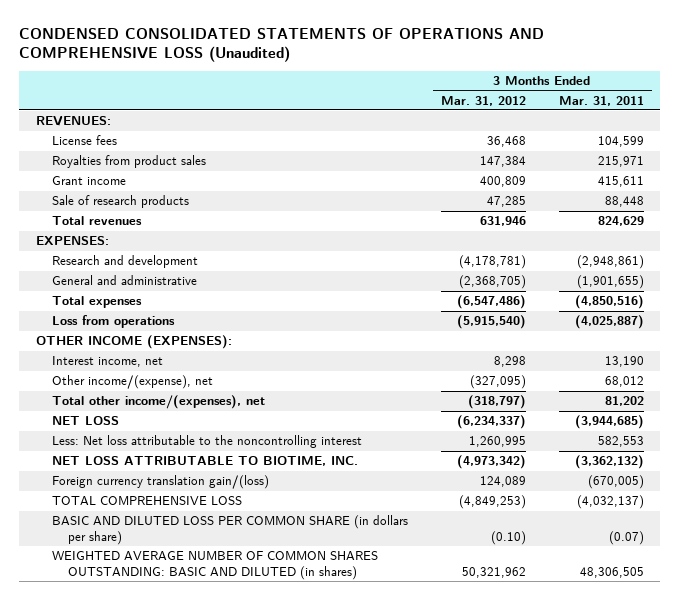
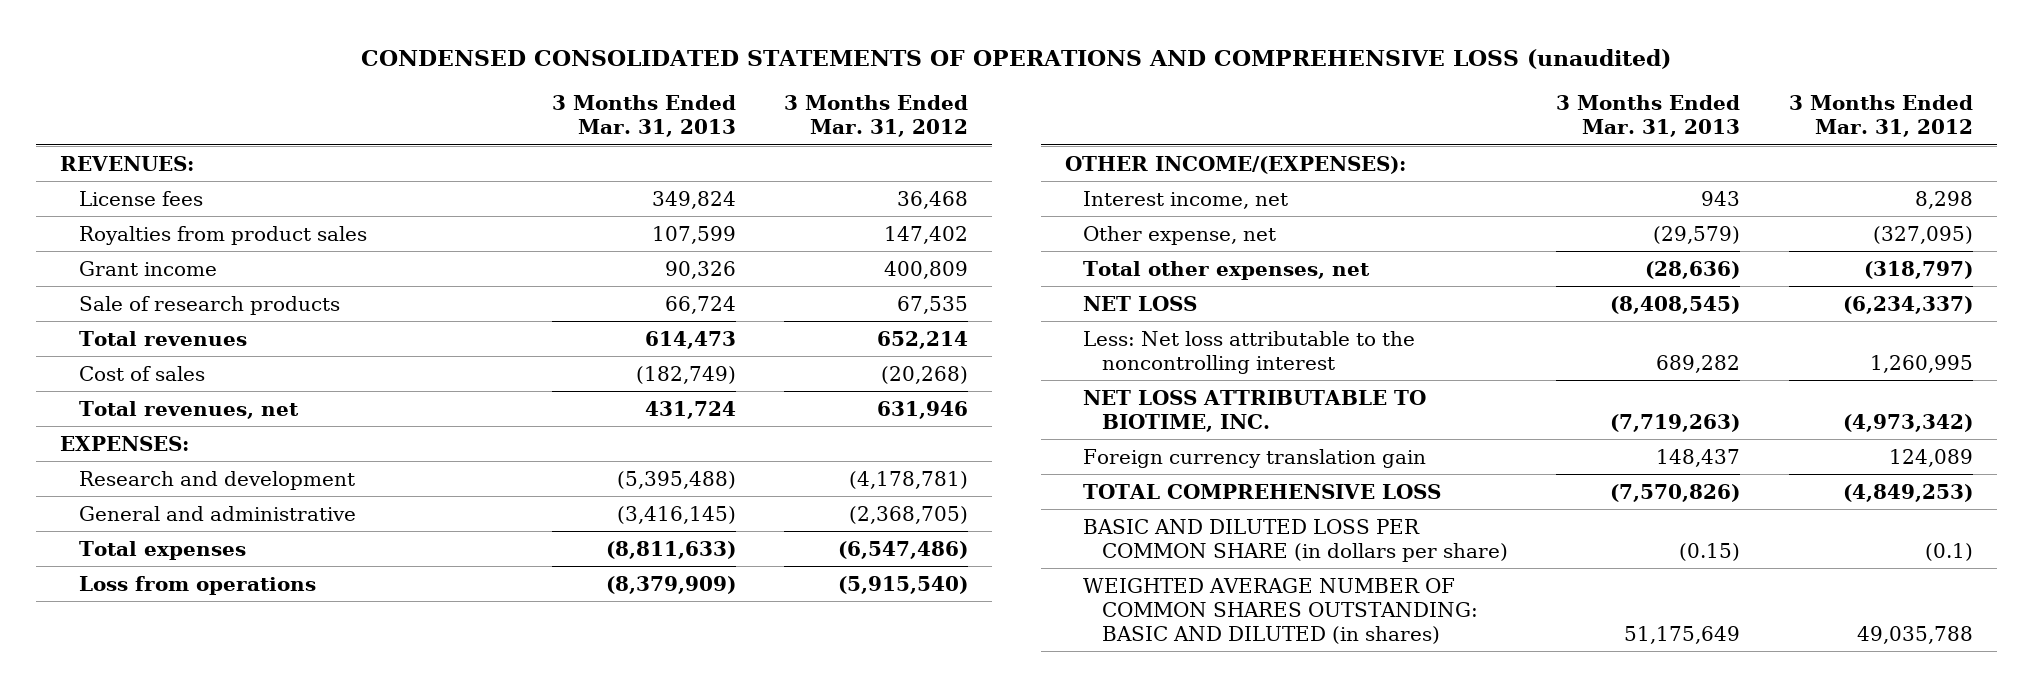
[19,27,545,63] CONDENSED CONSOLIDATED STATEMENTS OF OPERATIONS AND COMPREHENSIVE LOSS (Unaudited) -> [361,49,1672,70] CONDENSED CONSOLIDATED STATEMENTS OF OPERATIONS AND COMPREHENSIVE LOSS (unaudited)
[558,95,644,106] Mar. 31, 2011 -> none
none -> [551,95,736,138] 3 Months Ended Mar. 31, 2013
[479,156,526,168] 147,384 -> [884,225,969,244] 147,402
[486,196,526,208] 47,285 -> [897,295,969,314] 67,535
[479,216,526,227] 631,946 -> [877,330,969,349] 652,214
none -> [78,365,205,381] Cost of sales
none -> [78,400,299,419] Total revenues, net
[35,335,232,350] OTHER INCOME (EXPENSES): -> [1064,155,1406,174] OTHER INCOME/(EXPENSES):
[51,375,213,390] Other income/(expense), net -> [1083,225,1277,245] Other expense, net
[51,395,265,410] Total other income/(expenses), net -> [1083,260,1371,280] Total other expenses, net
[51,475,269,490] Foreign currency translation gain/(loss) -> [1083,448,1427,468] Foreign currency translation gain
[490,530,526,545] (0.10) -> [1924,542,1973,561] (0.1)
[461,566,526,578] 50,321,962 -> [1856,625,1973,644] 49,035,788

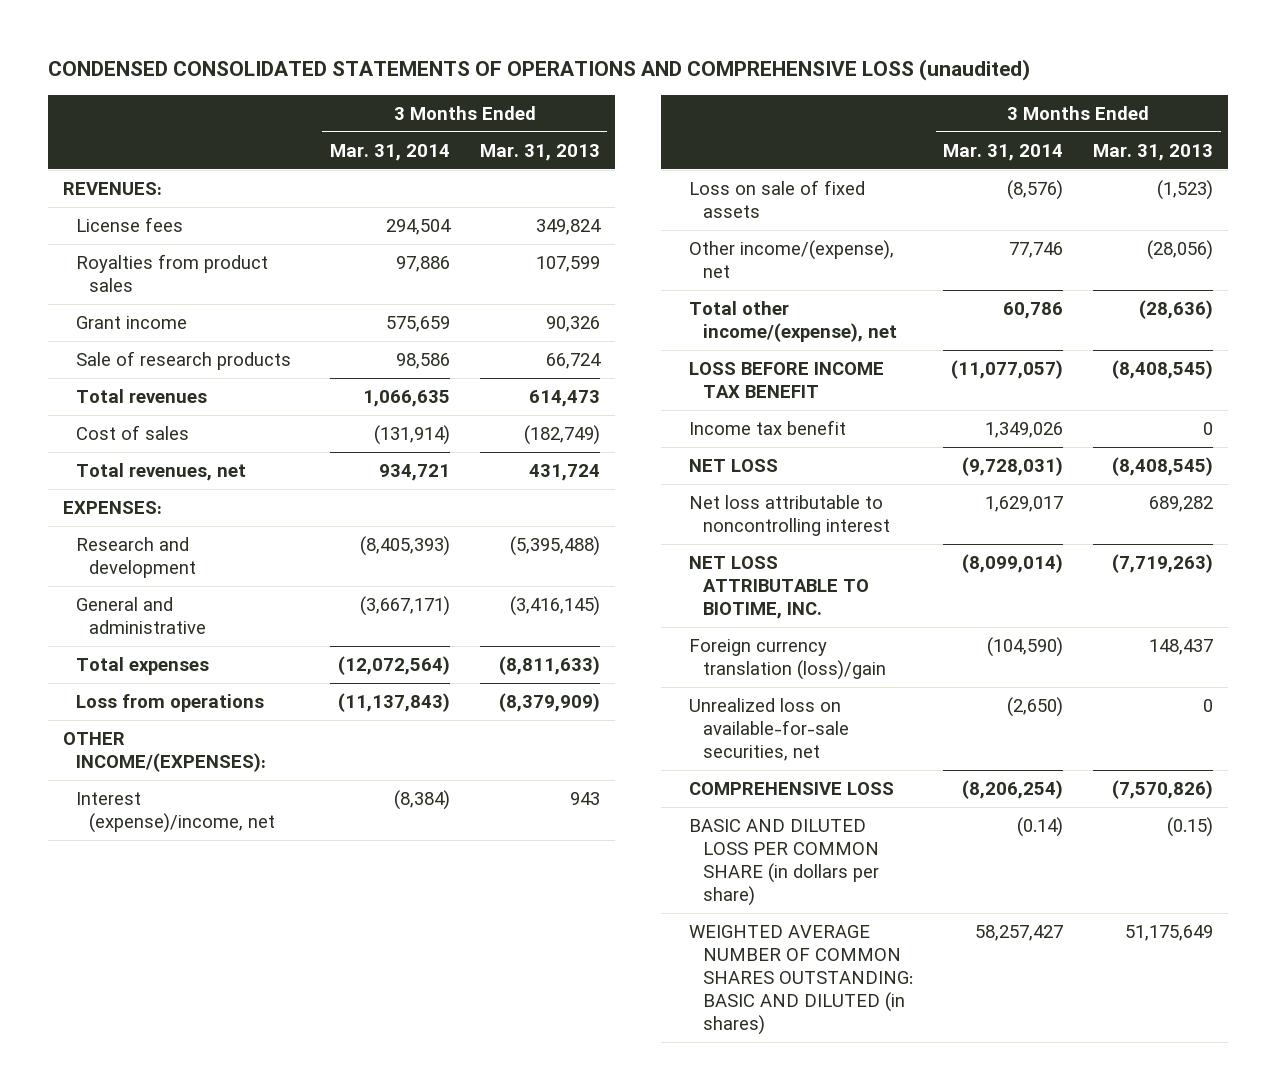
[784,95,969,138] 3 Months Ended Mar. 31, 2012 -> none
none -> [329,143,450,161] Mar. 31, 2014
[1083,190,1289,209] Interest income, net -> [76,792,276,833] Interest (expense)/income, net
none -> [689,180,866,218] Loss on sale of fixed assets
[1083,225,1277,245] Other expense, net -> [689,240,895,278] Other income/(expense), net
[1653,225,1741,244] (29,579) -> [1147,240,1214,261] (28,056)
[1083,260,1371,280] Total other expenses, net -> [689,301,897,342] Total other income/(expense), net
none -> [689,362,885,398] LOSS BEFORE INCOME TAX BENEFIT
none -> [689,420,847,436] Income tax benefit
[1083,330,1416,374] Less: Net loss attributable to the noncontrolling interest -> [689,495,890,536] Net loss attributable to noncontrolling interest
[1083,448,1427,468] Foreign currency translation gain -> [689,639,886,680] Foreign currency translation (loss)/gain
none -> [689,698,849,761] Unrealized loss on available-for-sale securities, net
[1083,483,1442,499] TOTAL COMPREHENSIVE LOSS -> [689,782,895,796] COMPREHENSIVE LOSS

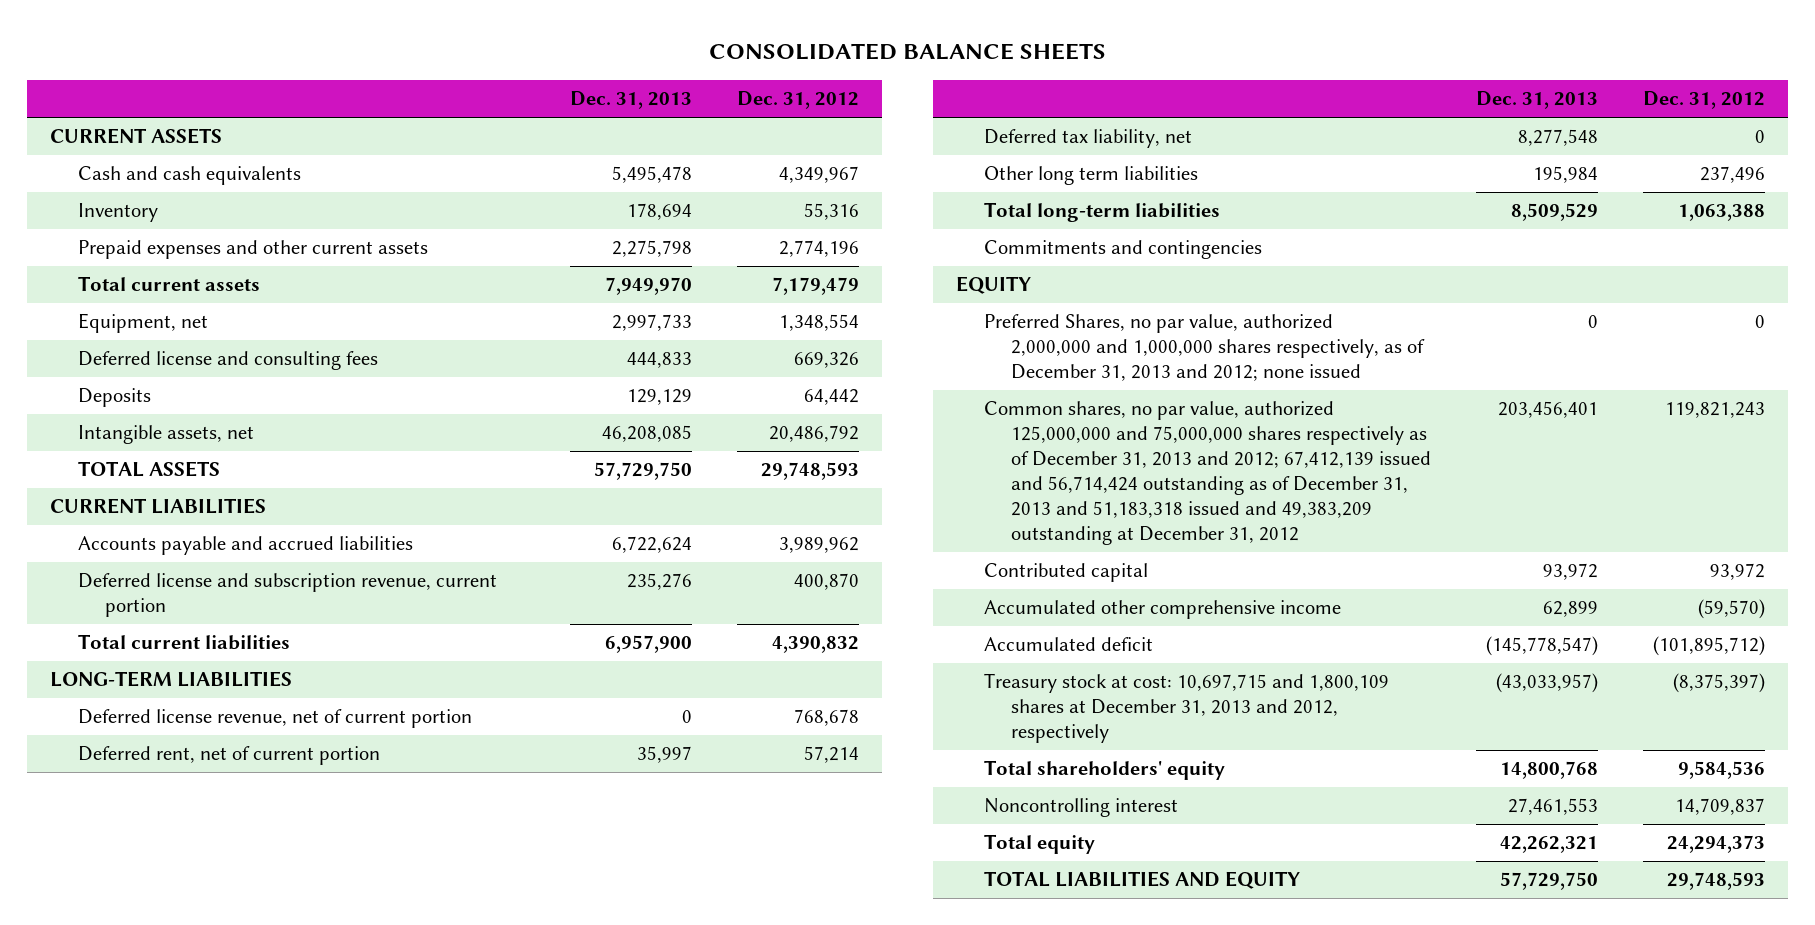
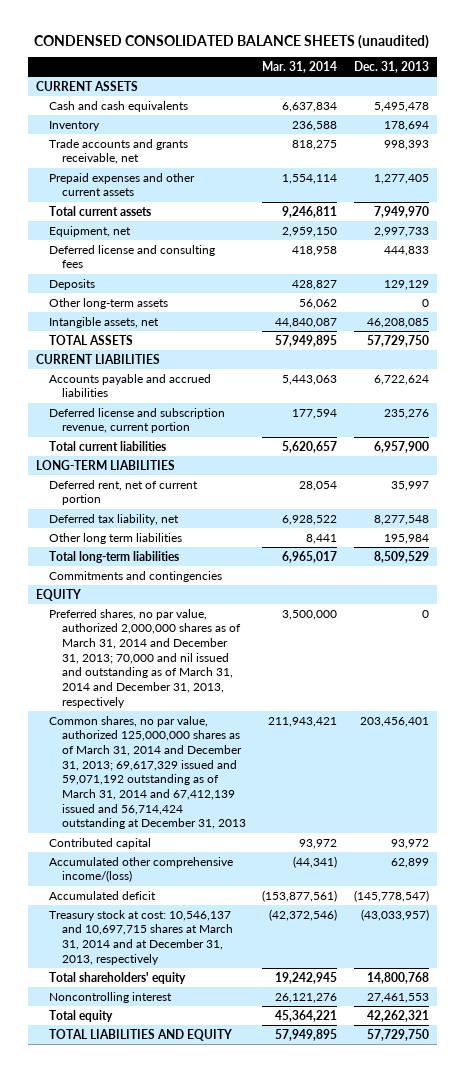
[708,43,1106,61] CONSOLIDATED BALANCE SHEETS -> [34,34,430,49] CONDENSED CONSOLIDATED BALANCE SHEETS (unaudited)
[737,91,860,110] Dec. 31, 2012 -> none
none -> [262,60,338,73] Mar. 31, 2014
none -> [48,138,188,165] Trade accounts and grants receivable, net
[612,240,693,258] 2,275,798 -> [373,173,429,184] 1,277,405
none -> [48,297,168,309] Other long-term assets
[77,709,472,729] Deferred license revenue, net of current portion -> none
[983,314,1426,382] Preferred Shares, no par value, authorized 2,000,000 and 1,000,000 shares respectively, as of December 31, 2013 and 2012; none issued -> [48,608,241,708] Preferred shares, no par value, authorized 2,000,000 shares as of March 31, 2014 and December 31, 2013; 70,000 and nil issued and outstanding as of March 31, 2014 and December 31, 2013, respectively
[983,401,1432,546] Common shares, no par value, authorized 125,000,000 and 75,000,000 shares respectively as of December 31, 2013 and 2012; 67,412,139 issued and 56,714,424 outstanding as of December 31, 2013 and 51,183,318 issued and 49,383,209 outstanding at December 31, 2012 -> [48,715,246,830] Common shares, no par value, authorized 125,000,000 shares as of March 31, 2014 and December 31, 2013; 69,617,329 issued and 59,071,192 outstanding as of March 31, 2014 and 67,412,139 issued and 56,714,424 outstanding at December 31, 2013
[983,600,1341,620] Accumulated other comprehensive income -> [48,856,233,883] Accumulated other comprehensive income/(loss)
[983,673,1389,744] Treasury stock at cost: 10,697,715 and 1,800,109 shares at December 31, 2013 and 2012, respectively -> [48,909,233,965] Treasury stock at cost: 10,546,137 and 10,697,715 shares at March 31, 2014 and at December 31, 2013, respectively

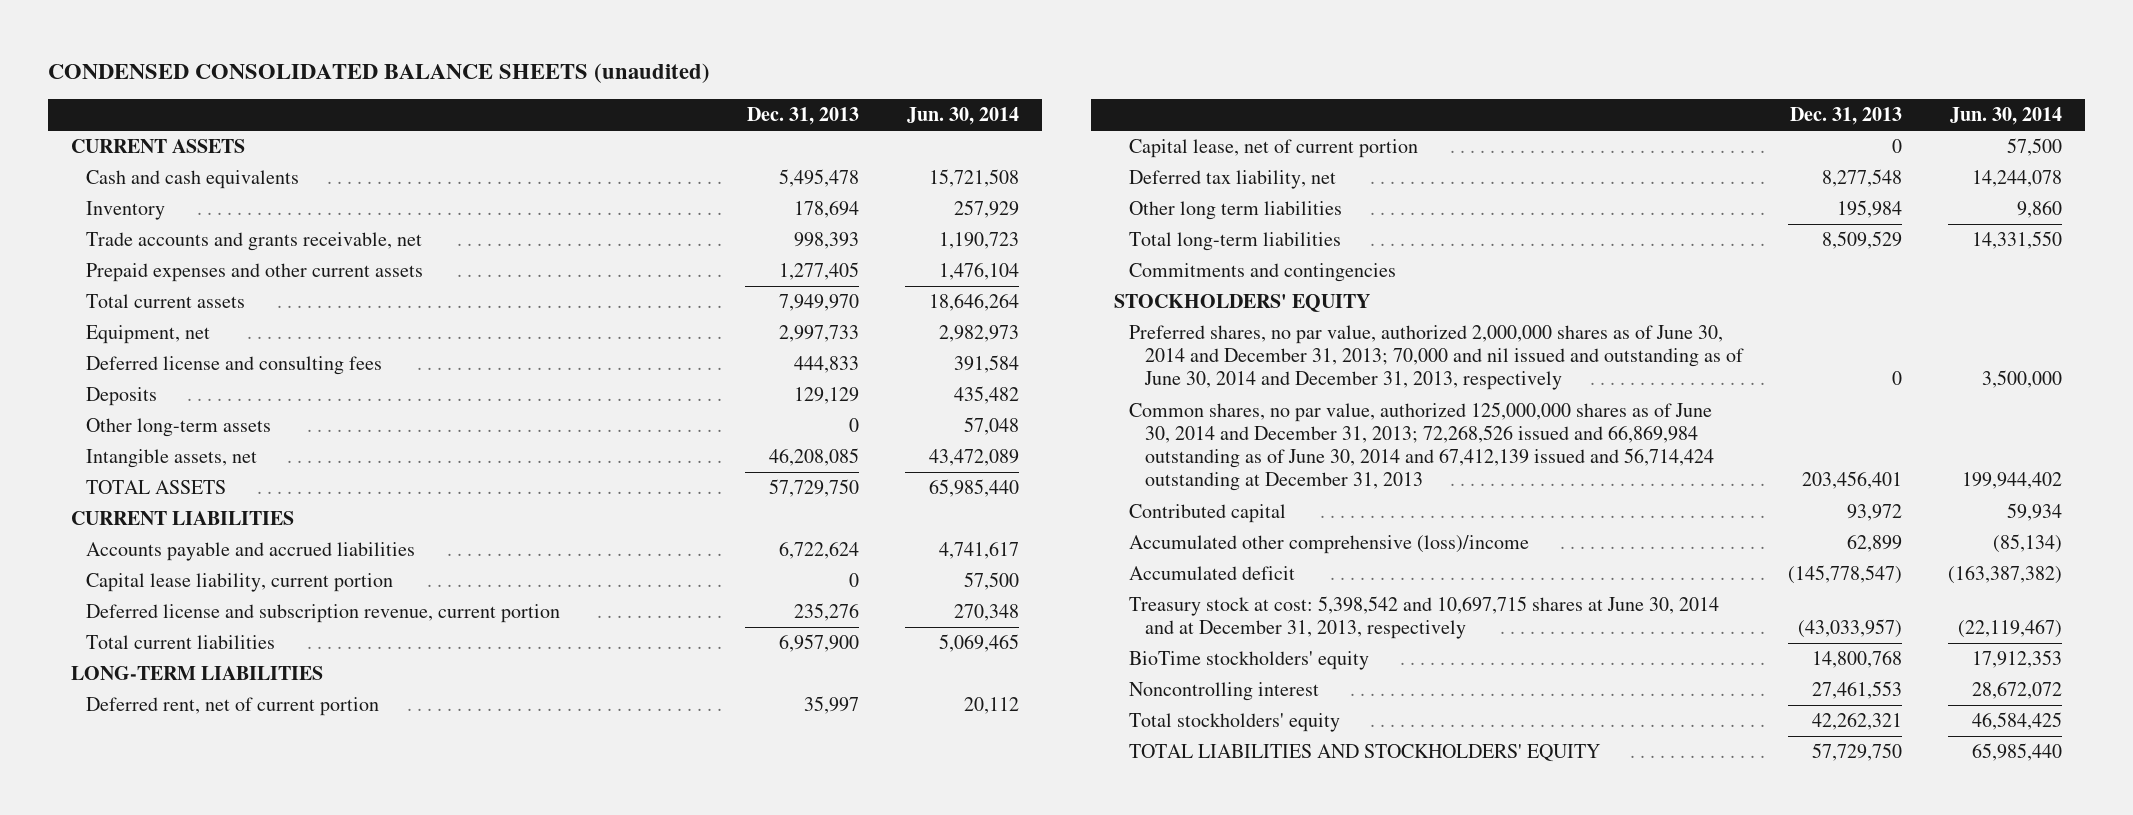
[262,60,338,73] Mar. 31, 2014 -> none
none -> [907,107,1020,126] Jun. 30, 2014
none -> [86,573,394,593] Capital lease liability, current portion
none -> [1129,139,1419,159] Capital lease, net of current portion
[35,588,81,601] EQUITY -> [1114,294,1371,313] STOCKHOLDERS' EQUITY
[48,608,241,708] Preferred shares, no par value, authorized 2,000,000 shares as of March 31, 2014 and December 31, 2013; 70,000 and nil issued and outstanding as of March 31, 2014 and December 31, 2013, respectively -> [1129,325,1744,391] Preferred shares, no par value, authorized 2,000,000 shares as of June 30, 2014 and December 31, 2013; 70,000 and nil issued and outstanding as of June 30, 2014 and December 31, 2013, respectively
[48,715,246,830] Common shares, no par value, authorized 125,000,000 shares as of March 31, 2014 and December 31, 2013; 69,617,329 issued and 59,071,192 outstanding as of March 31, 2014 and 67,412,139 issued and 56,714,424 outstanding at December 31, 2013 -> [1129,402,1714,492] Common shares, no par value, authorized 125,000,000 shares as of June 30, 2014 and December 31, 2013; 72,268,526 issued and 66,869,984 outstanding as of June 30, 2014 and 67,412,139 issued and 56,714,424 outstanding at December 31, 2013
[48,856,233,883] Accumulated other comprehensive income/(loss) -> [1129,535,1530,555] Accumulated other comprehensive (loss)/income
[48,909,233,965] Treasury stock at cost: 10,546,137 and 10,697,715 shares at March 31, 2014 and at December 31, 2013, respectively -> [1129,596,1720,640] Treasury stock at cost: 5,398,542 and 10,697,715 shares at June 30, 2014 and at December 31, 2013, respectively
[48,971,186,984] Total shareholders' equity -> [1129,651,1370,671] BioTime stockholders' equity
[48,1009,113,1022] Total equity -> [1129,713,1341,733] Total stockholders' equity
[48,1028,232,1041] TOTAL LIABILITIES AND EQUITY -> [1129,744,1602,763] TOTAL LIABILITIES AND STOCKHOLDERS' EQUITY

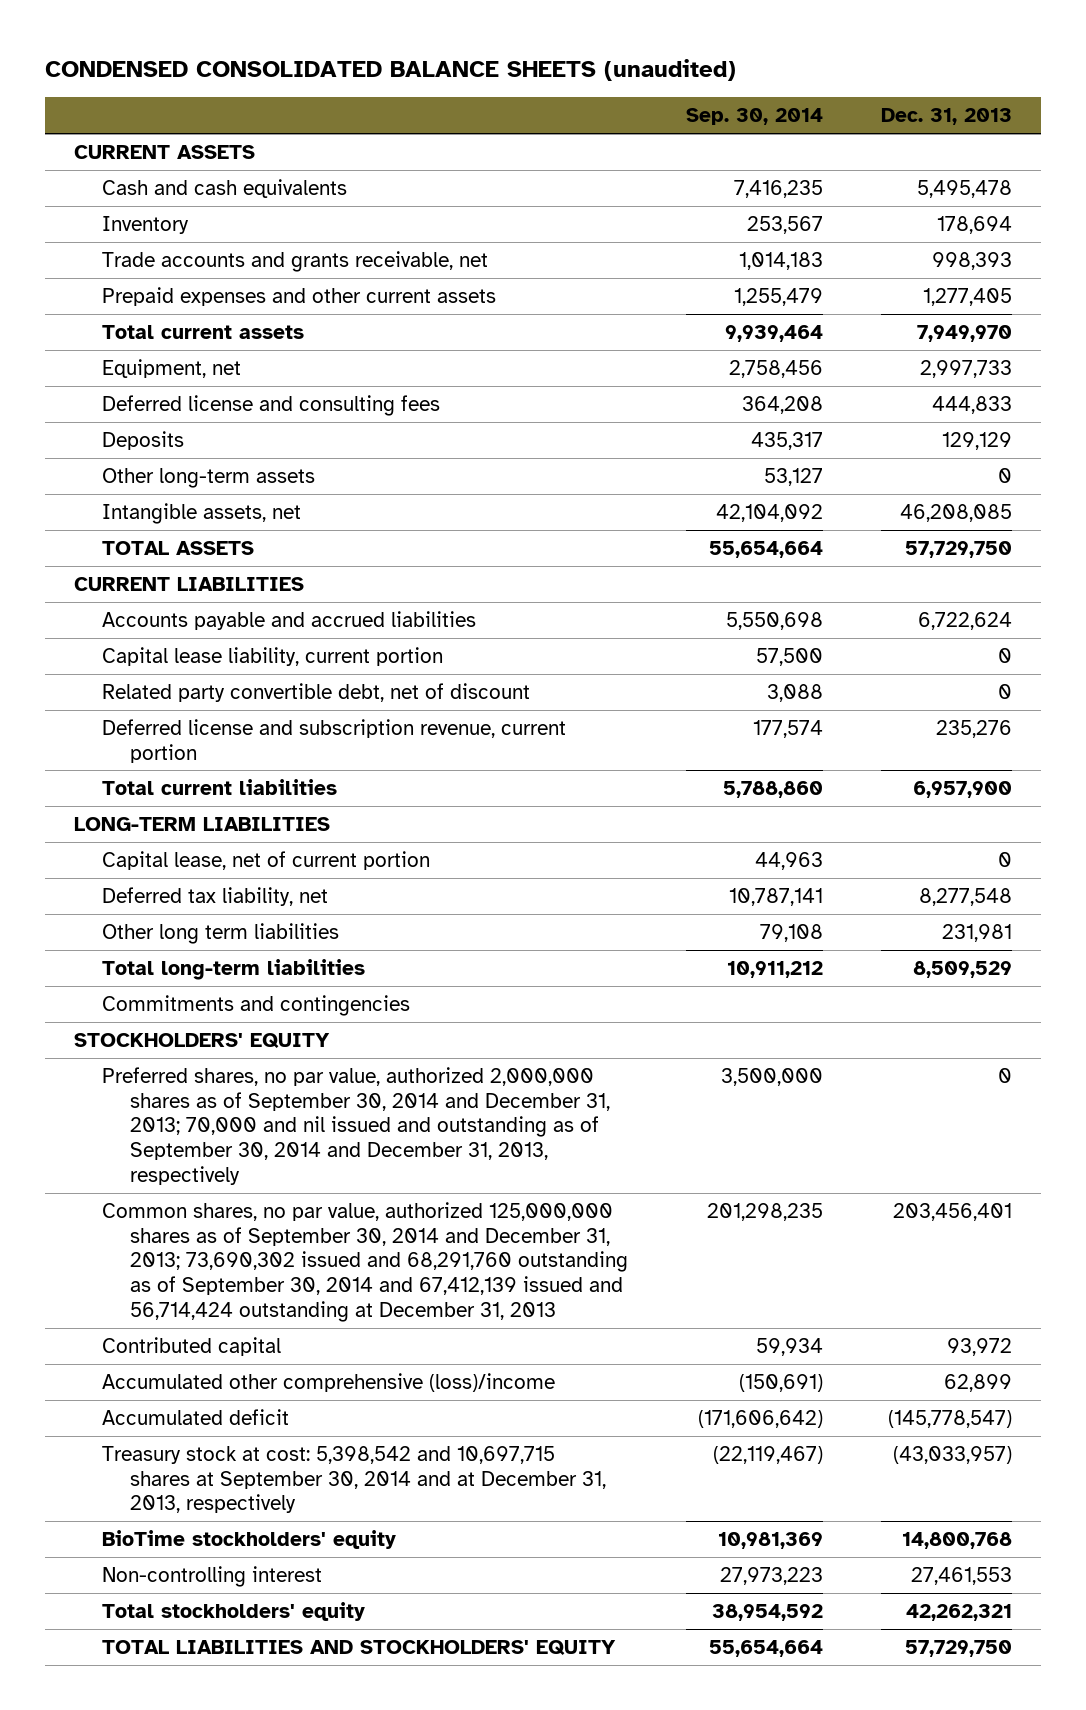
[907,107,1020,126] Jun. 30, 2014 -> none
none -> [685,108,823,126] Sep. 30, 2014
none -> [101,682,530,702] Related party convertible debt, net of discount
[86,697,380,717] Deferred rent, net of current portion -> none
[1837,200,1903,219] 195,984 -> [941,923,1012,942] 231,981
[1129,325,1744,391] Preferred shares, no par value, authorized 2,000,000 shares as of June 30, 2014 and December 31, 2013; 70,000 and nil issued and outstanding as of June 30, 2014 and December 31, 2013, respectively -> [101,1066,610,1185] Preferred shares, no par value, authorized 2,000,000 shares as of September 30, 2014 and December 31, 2013; 70,000 and nil issued and outstanding as of September 30, 2014 and December 31, 2013, respectively
[1129,402,1714,492] Common shares, no par value, authorized 125,000,000 shares as of June 30, 2014 and December 31, 2013; 72,268,526 issued and 66,869,984 outstanding as of June 30, 2014 and 67,412,139 issued and 56,714,424 outstanding at December 31, 2013 -> [101,1201,628,1322] Common shares, no par value, authorized 125,000,000 shares as of September 30, 2014 and December 31, 2013; 73,690,302 issued and 68,291,760 outstanding as of September 30, 2014 and 67,412,139 issued and 56,714,424 outstanding at December 31, 2013
[1129,596,1720,640] Treasury stock at cost: 5,398,542 and 10,697,715 shares at June 30, 2014 and at December 31, 2013, respectively -> [101,1445,606,1514] Treasury stock at cost: 5,398,542 and 10,697,715 shares at September 30, 2014 and at December 31, 2013, respectively
[1129,682,1320,702] Noncontrolling interest -> [101,1565,322,1587] Non-controlling interest

